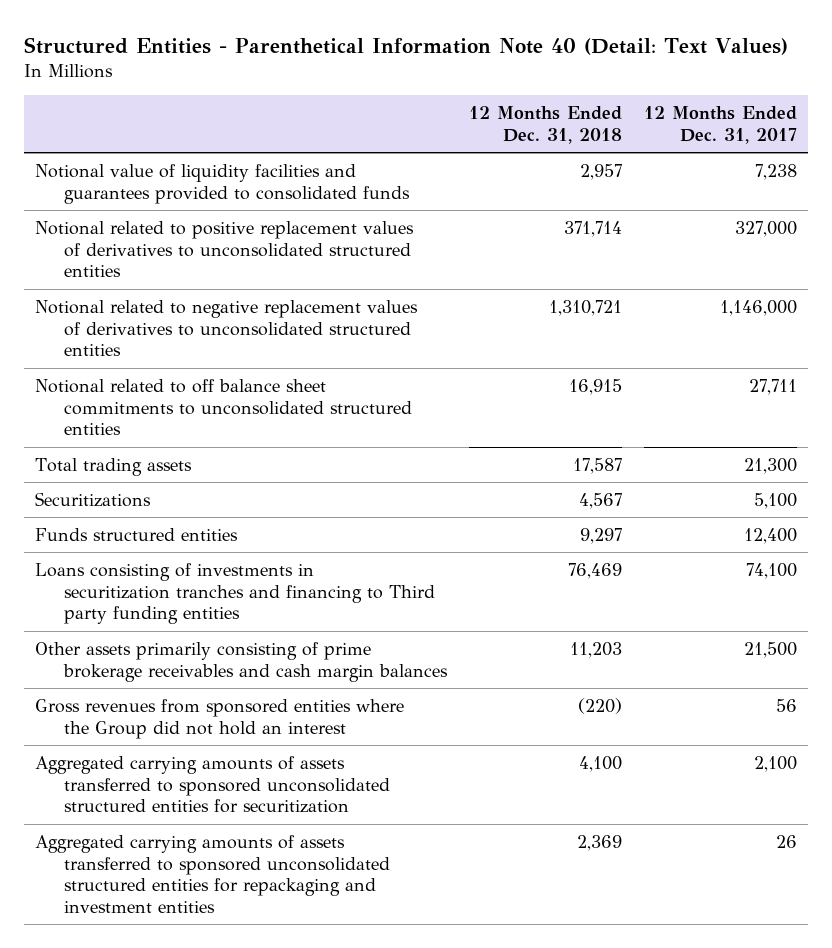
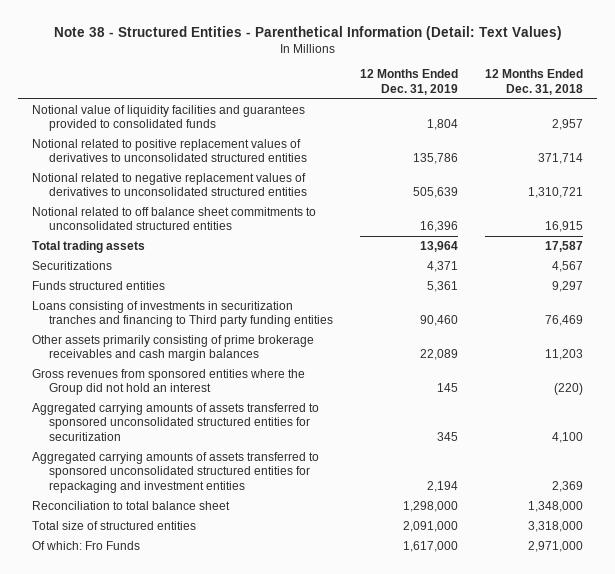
[24,36,789,55] Structured Entities - Parenthetical Information Note 40 (Detail: Text Values) -> [53,25,562,40] Note 38 - Structured Entities - Parenthetical Information (Detail: Text Values)
[643,105,797,144] 12 Months Ended Dec. 31, 2017 -> none
none -> [359,69,458,95] 12 Months Ended Dec. 31, 2019
none -> [31,501,230,511] Reconciliation to total balance sheet
none -> [31,521,196,531] Total size of structured entities
none -> [31,541,140,551] Of which: Fro Funds

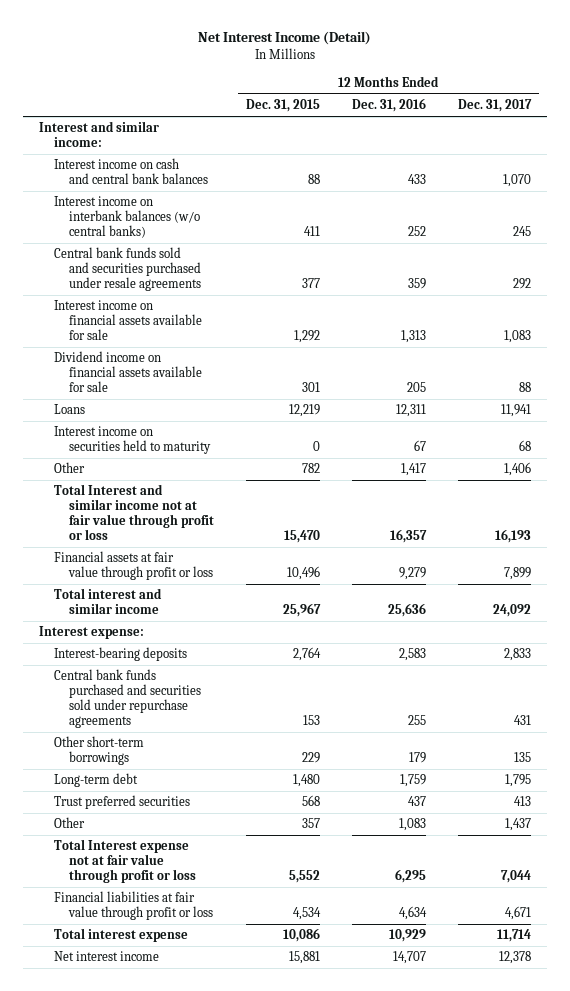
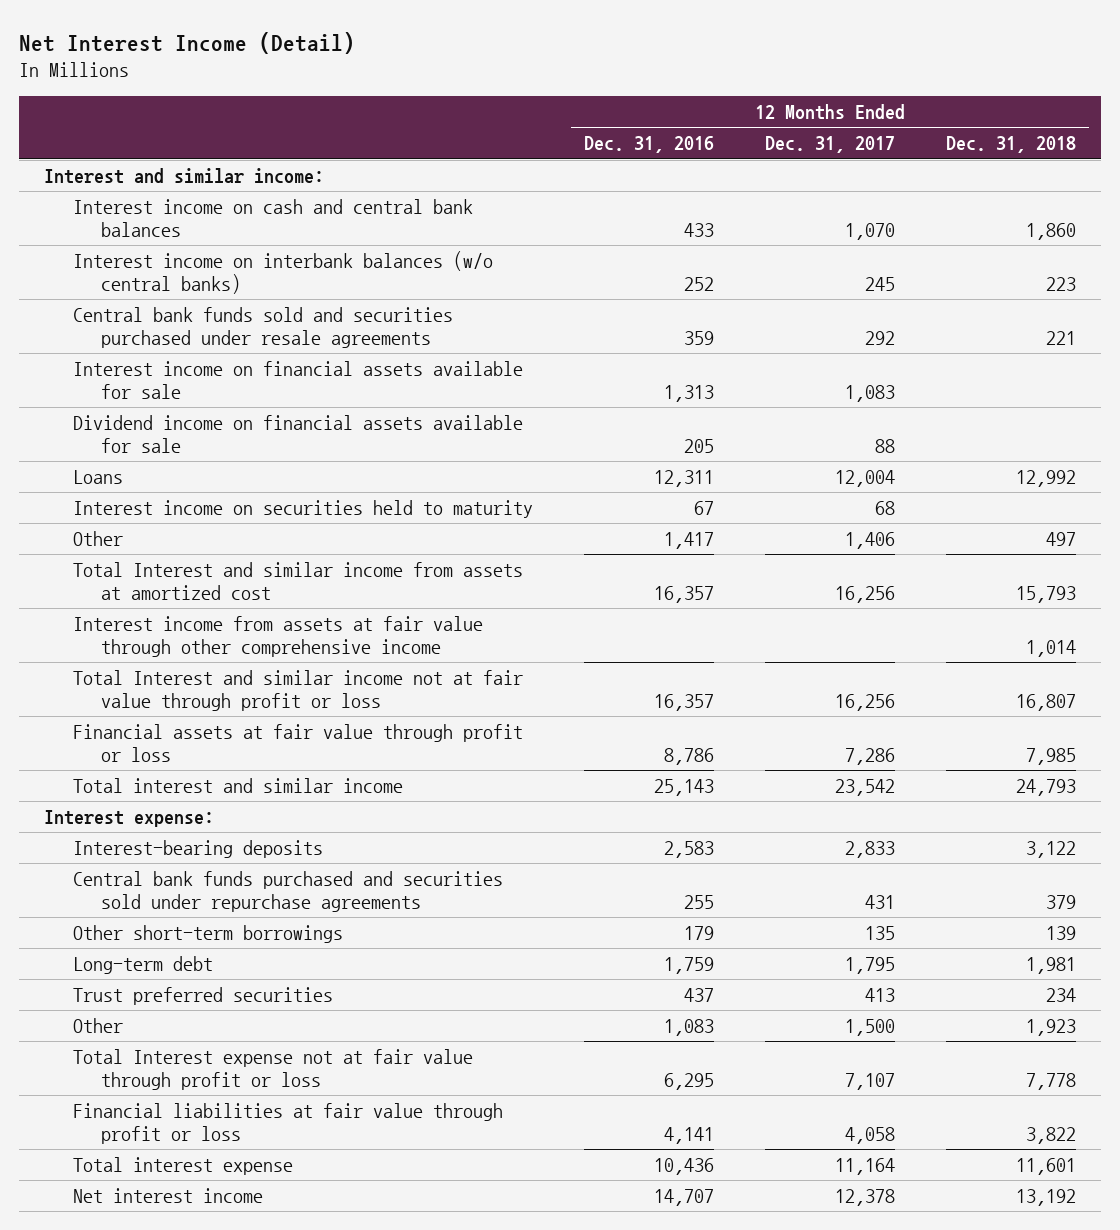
[245,99,320,113] Dec. 31, 2015 -> none
none -> [945,136,1076,154] Dec. 31, 2018
[500,404,531,418] 11,941 -> [834,470,895,488] 12,004
none -> [72,562,523,600] Total Interest and similar income from assets at amortized cost
none -> [72,616,483,657] Interest income from assets at fair value through other comprehensive income
[494,528,531,543] 16,193 -> [834,693,895,711] 16,256
[398,567,426,581] 9,279 -> [663,747,714,765] 8,786
[503,567,531,581] 7,899 -> [844,747,895,765] 7,286
[387,603,426,618] 25,636 -> [653,779,714,797] 25,143
[492,604,531,618] 24,092 -> [834,779,895,797] 23,542
[504,818,531,832] 1,437 -> [844,1019,895,1037] 1,500
[500,870,531,884] 7,044 -> [844,1072,895,1090] 7,107
[398,906,427,921] 4,634 -> [663,1126,714,1144] 4,141
[504,906,531,921] 4,671 -> [844,1126,895,1144] 4,058
[388,929,426,943] 10,929 -> [653,1158,714,1176] 10,436
[496,929,531,943] 11,714 -> [834,1158,895,1176] 11,164

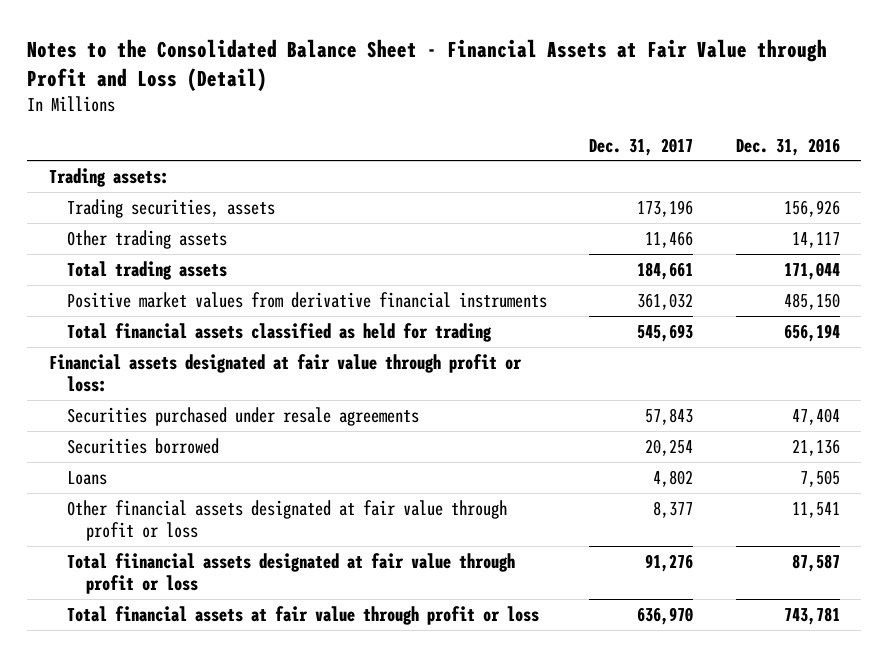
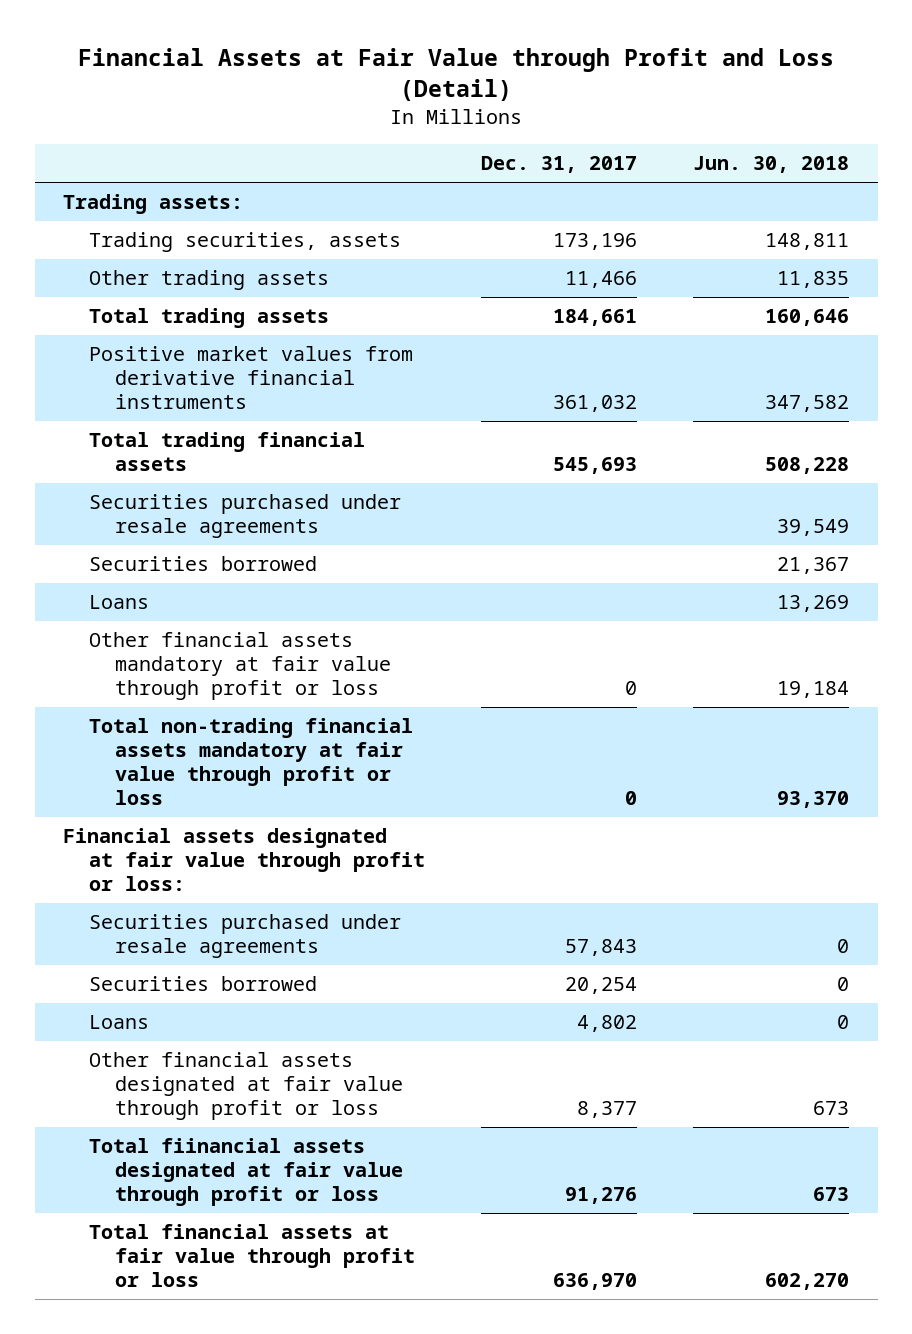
[27,38,828,91] Notes to the Consolidated Balance Sheet - Financial Assets at Fair Value through Profit and Loss (Detail) -> [78,47,835,102] Financial Assets at Fair Value through Profit and Loss (Detail)
[735,137,840,156] Dec. 31, 2016 -> none
none -> [693,156,850,174] Jun. 30, 2018
[67,322,493,342] Total financial assets classified as held for trading -> [89,432,366,472] Total trading financial assets
none -> [89,494,402,539] Securities purchased under resale agreements
none -> [89,556,318,572] Securities borrowed
none -> [89,595,150,610] Loans
none -> [89,632,392,700] Other financial assets mandatory at fair value through profit or loss
none -> [89,718,414,805] Total non-trading financial assets mandatory at fair value through profit or loss

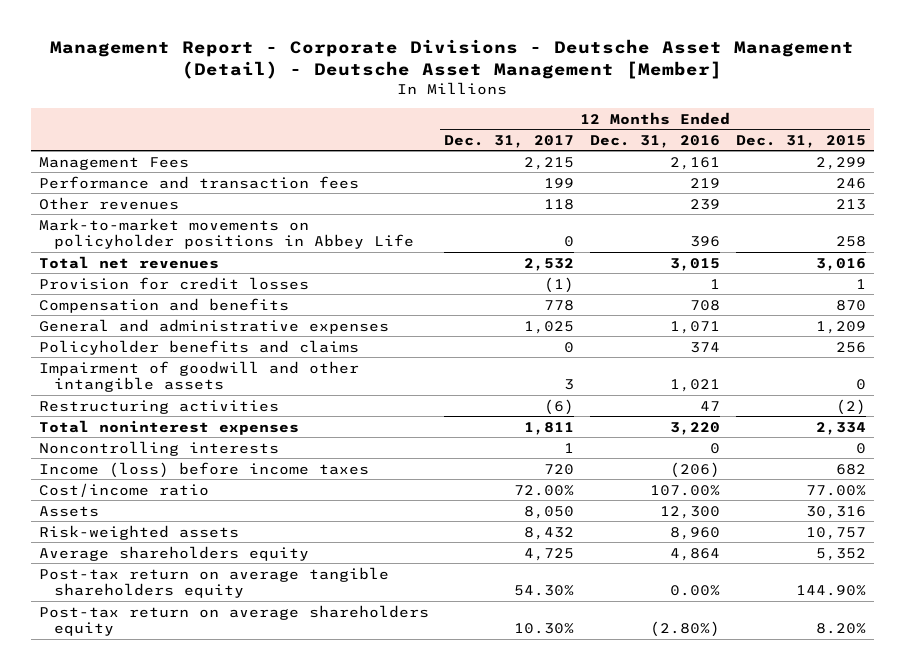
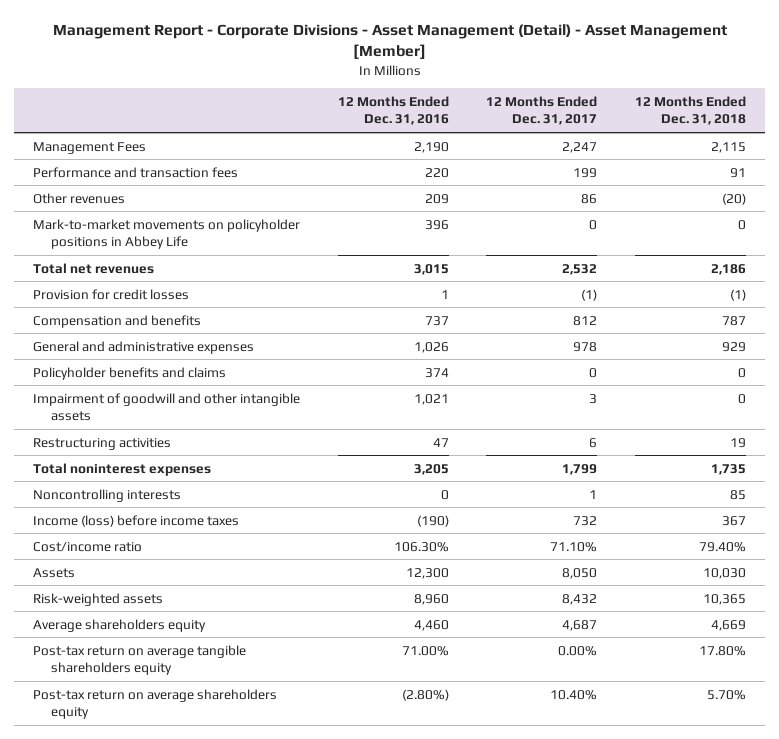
[50,38,855,79] Management Report - Corporate Divisions - Deutsche Asset Management (Detail) - Deutsche Asset Management [Member] -> [52,24,727,60] Management Report - Corporate Divisions - Asset Management (Detail) - Asset Management [Member]
[735,134,866,148] Dec. 31, 2015 -> none
none -> [635,95,747,126] 12 Months Ended Dec. 31, 2018
[524,156,575,170] 2,215 -> [562,141,598,153] 2,247
[669,156,720,170] 2,161 -> [413,141,449,153] 2,190
[689,177,720,188] 219 -> [424,167,449,178] 220
[544,198,575,210] 118 -> [581,193,598,204] 86
[689,198,720,210] 239 -> [424,193,449,204] 209
[544,299,575,311] 778 -> [573,315,598,326] 812
[689,299,720,311] 708 -> [424,315,449,326] 737
[524,320,575,334] 1,025 -> [573,341,598,352] 978
[669,320,720,334] 1,071 -> [413,341,449,353] 1,026
[544,398,575,415] (6) -> [589,437,598,448] 6
[524,421,575,435] 1,811 -> [562,463,598,475] 1,799
[669,421,720,435] 3,220 -> [413,463,449,475] 3,205
[544,463,575,475] 720 -> [573,515,598,526] 732
[669,461,720,478] (206) -> [416,514,449,527] (190)
[514,484,575,496] 72.00% -> [550,541,598,552] 71.10%
[649,484,720,496] 107.00% -> [393,541,449,552] 106.30%
[524,547,575,561] 4,725 -> [562,619,598,631] 4,687
[669,547,720,561] 4,864 -> [413,619,449,631] 4,460
[514,585,575,597] 54.30% -> [558,645,598,656] 0.00%
[669,585,720,597] 0.00% -> [401,645,449,656] 71.00%
[514,623,575,635] 10.30% -> [550,689,598,700] 10.40%

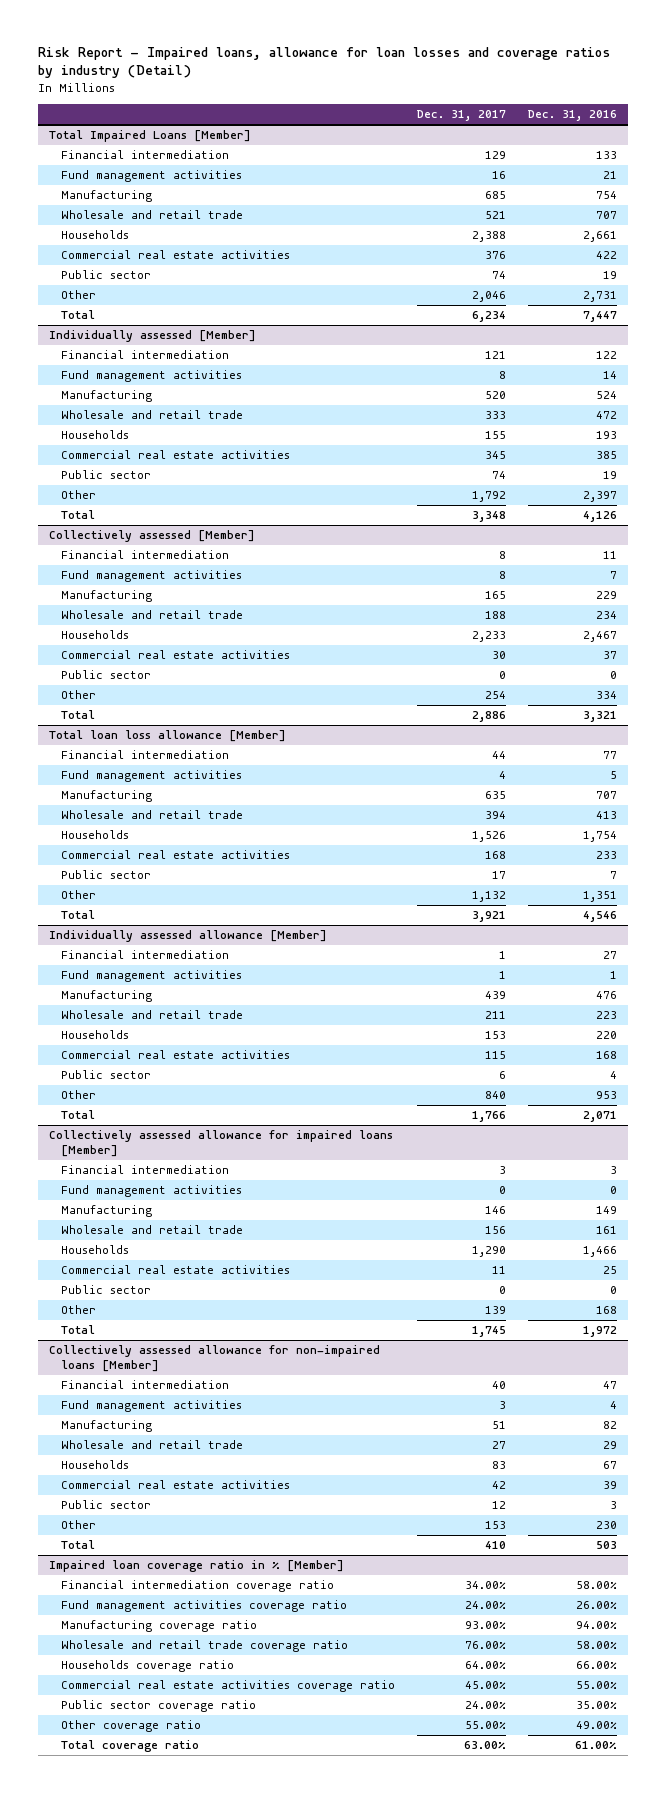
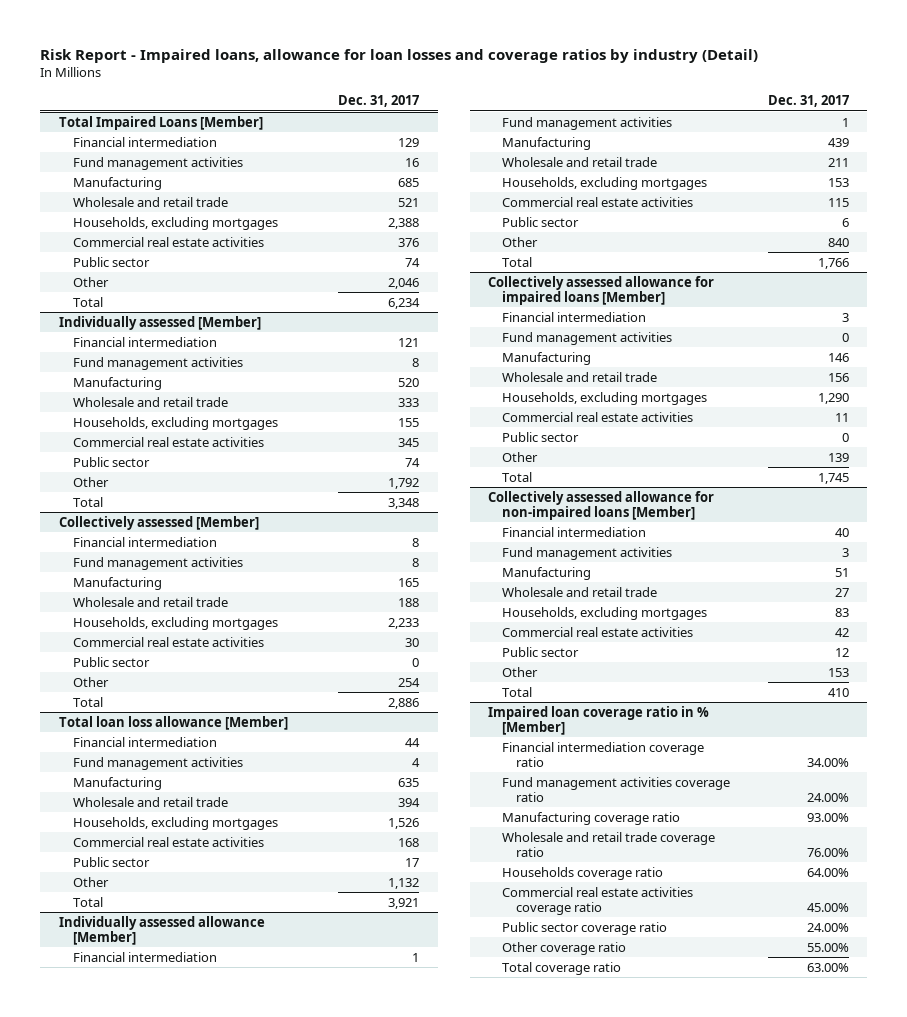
[528,110,618,122] Dec. 31, 2016 -> none
[60,230,129,240] Households -> [72,216,278,230] Households, excluding mortgages
[60,430,129,440] Households -> [72,416,278,430] Households, excluding mortgages
[60,630,129,640] Households -> [72,616,278,630] Households, excluding mortgages
[60,830,129,840] Households -> [72,816,278,830] Households, excluding mortgages
[60,1030,129,1040] Households -> [502,176,708,190] Households, excluding mortgages
[60,1245,129,1255] Households -> [502,391,708,405] Households, excluding mortgages
[60,1460,129,1470] Households -> [502,606,708,620] Households, excluding mortgages

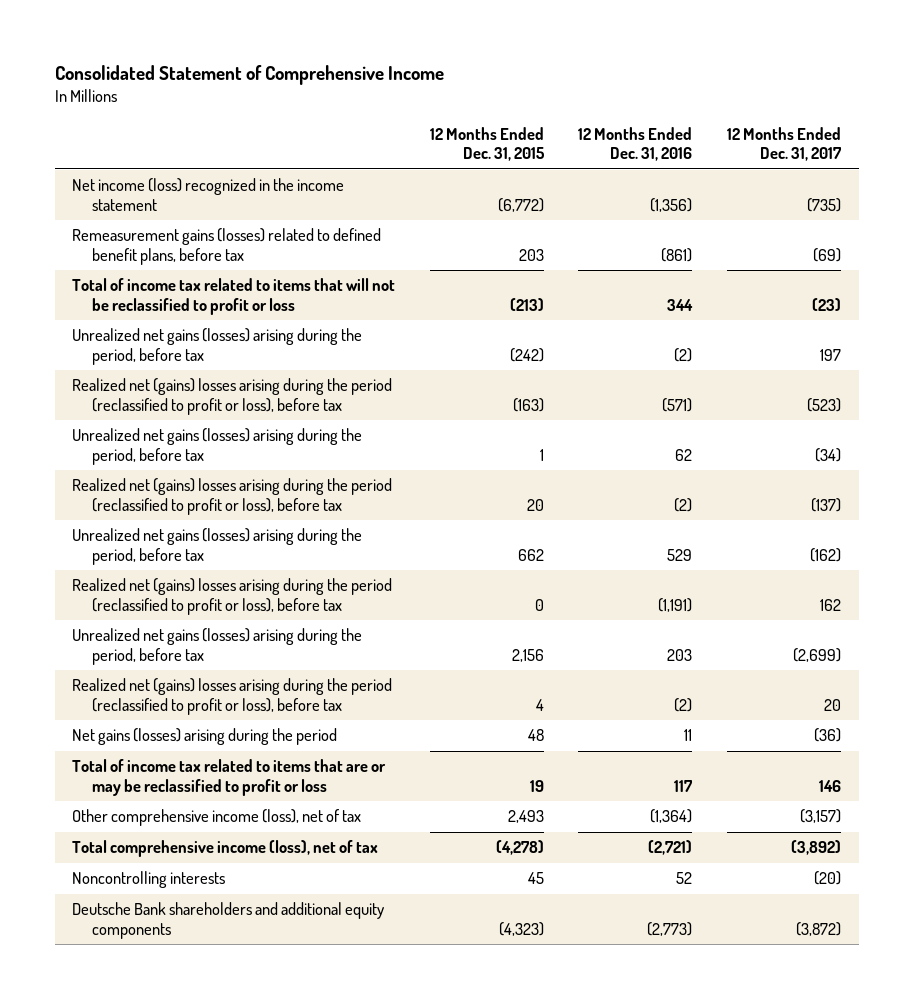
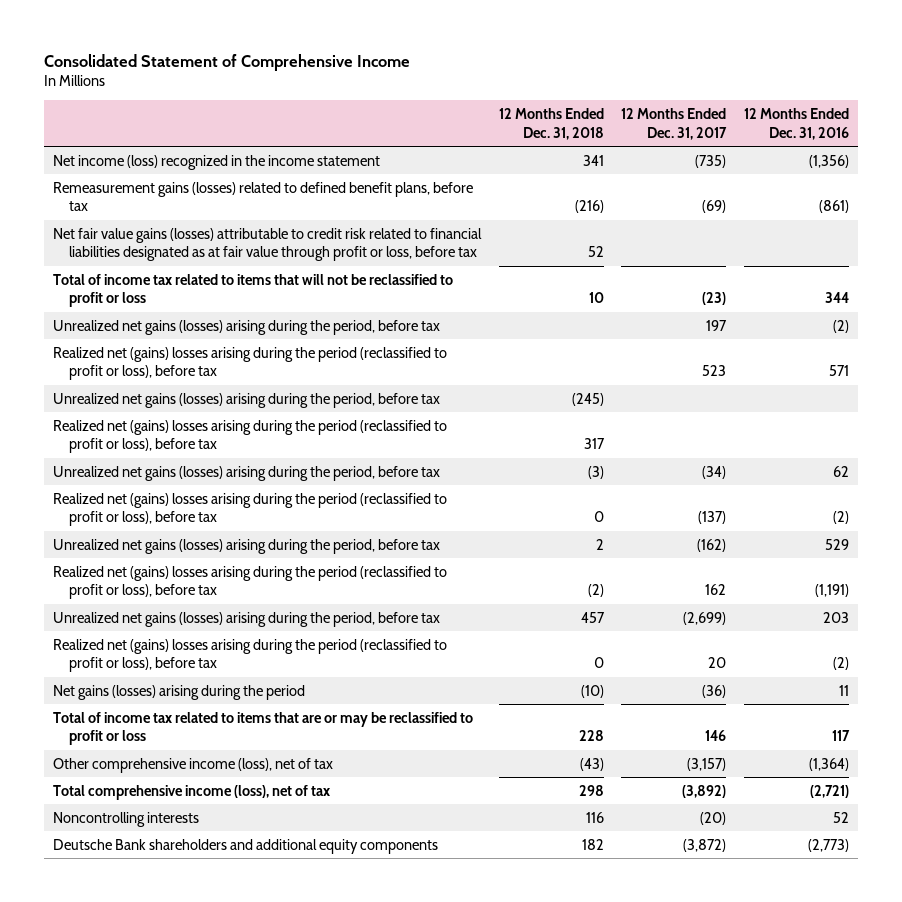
[429,126,545,162] 12 Months Ended Dec. 31, 2015 -> none
none -> [498,108,604,140] 12 Months Ended Dec. 31, 2018
none -> [53,227,483,262] Net fair value gains (losses) attributable to credit risk related to financial liabilities designated as at fair value through profit or loss, before tax
[662,397,693,412] (571) -> [828,365,849,377] 571
[807,397,842,412] (523) -> [702,365,727,377] 523
none -> [53,392,441,408] Unrealized net gains (losses) arising during the period, before tax
none -> [53,419,448,454] Realized net (gains) losses arising during the period (reclassified to profit or loss), before tax

